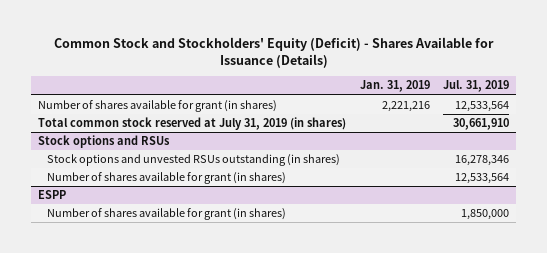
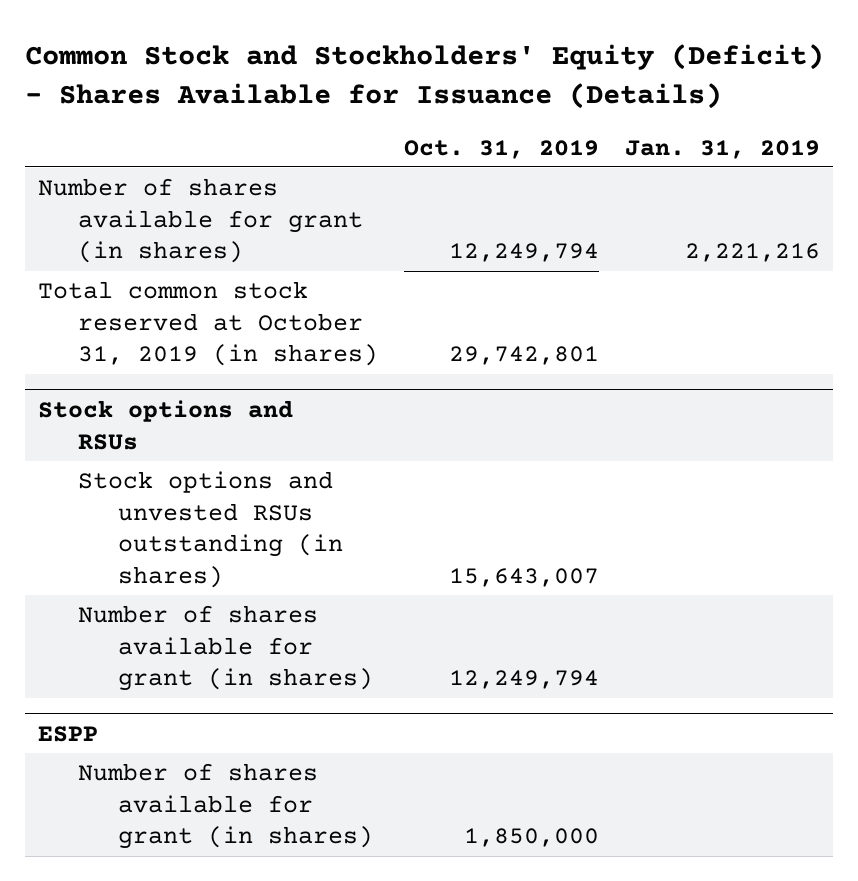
[443,80,510,93] Jul. 31, 2019 -> none
none -> [404,139,600,159] Oct. 31, 2019
[38,117,347,131] Total common stock reserved at July 31, 2019 (in shares) -> [38,280,378,367] Total common stock reserved at October 31, 2019 (in shares)

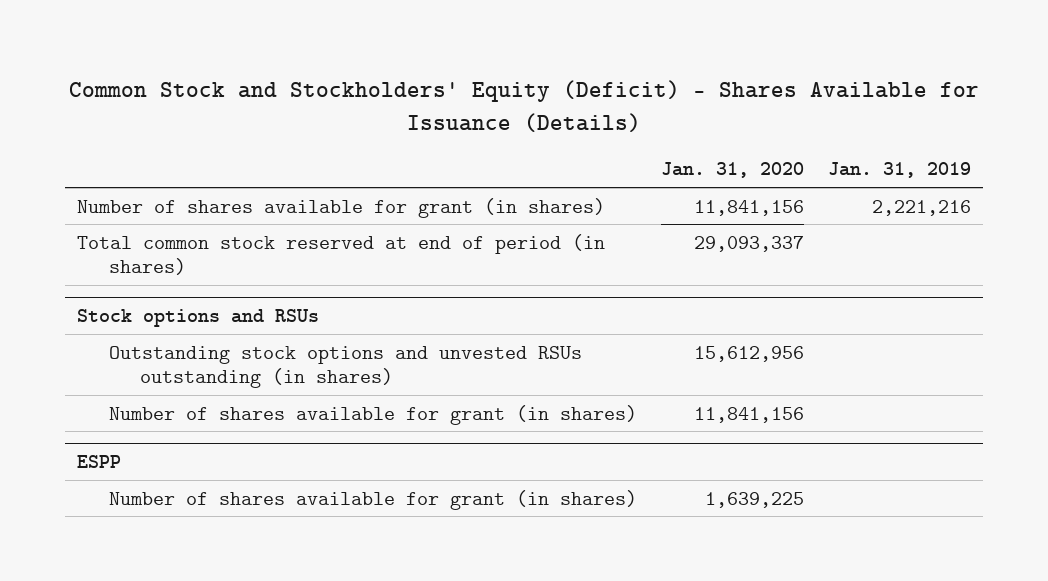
[404,139,600,159] Oct. 31, 2019 -> none
none -> [660,162,804,179] Jan. 31, 2020
[38,280,378,367] Total common stock reserved at October 31, 2019 (in shares) -> [77,233,606,276] Total common stock reserved at end of period (in shares)
[77,470,343,589] Stock options and unvested RSUs outstanding (in shares) -> [108,345,582,389] Outstanding stock options and unvested RSUs outstanding (in shares)

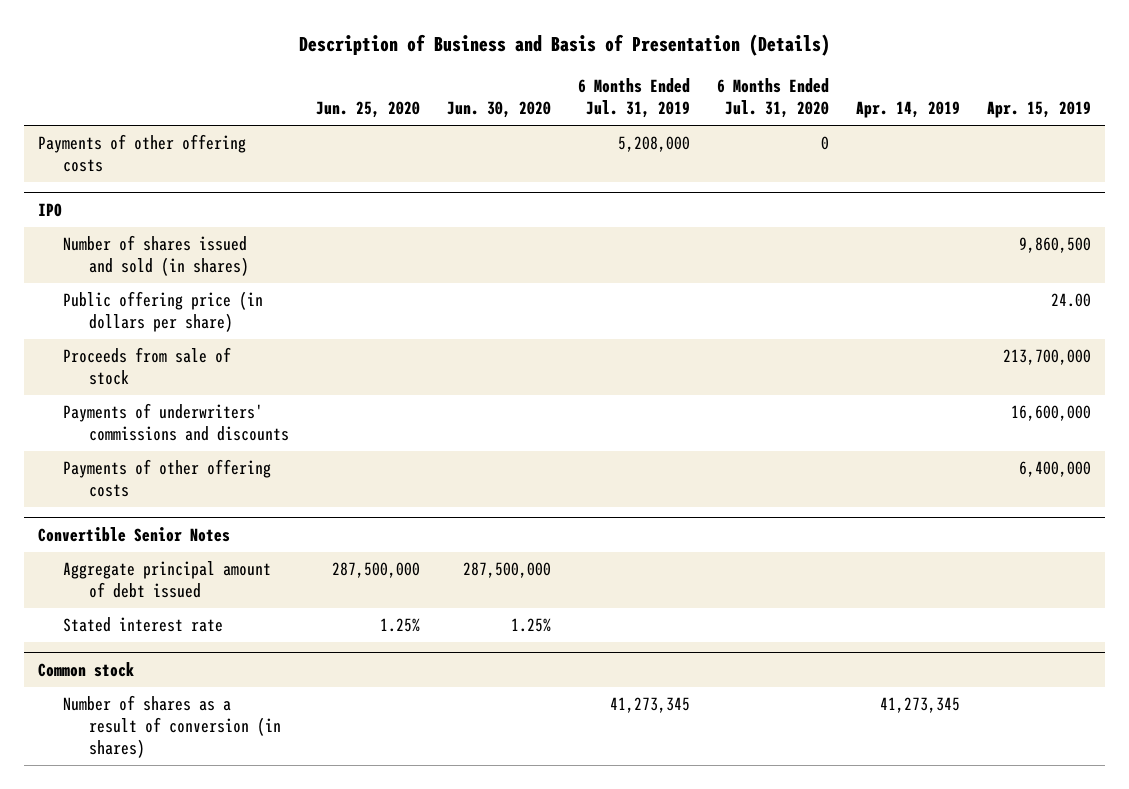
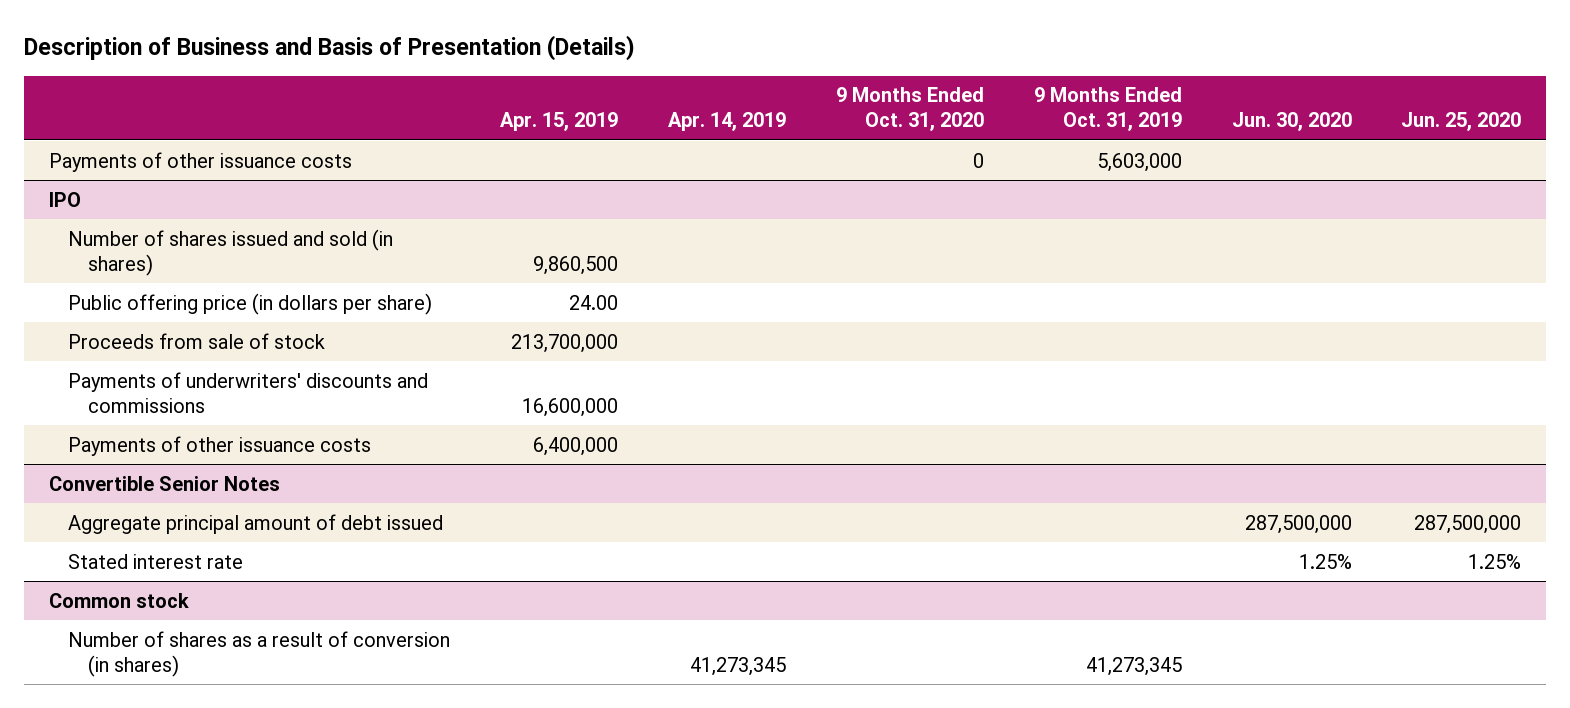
[578,78,691,118] 6 Months Ended Jul. 31, 2019 -> none
[717,78,830,118] 6 Months Ended Jul. 31, 2020 -> none
none -> [835,87,984,132] 9 Months Ended Oct. 31, 2020
none -> [1033,87,1182,132] 9 Months Ended Oct. 31, 2019
[37,134,246,173] Payments of other offering costs -> [49,151,353,172] Payments of other issuance costs
[63,403,290,442] Payments of underwriters' commissions and discounts -> [68,371,429,413] Payments of underwriters' discounts and commissions
[63,459,272,498] Payments of other offering costs -> [68,435,372,456] Payments of other issuance costs

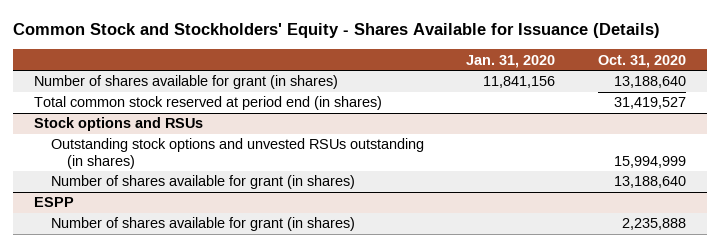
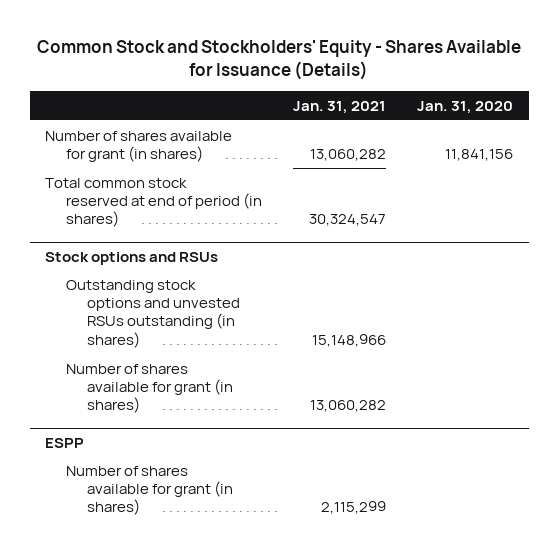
[597,54,686,68] Oct. 31, 2020 -> none
none -> [293,100,387,114] Jan. 31, 2021
[34,96,383,111] Total common stock reserved at period end (in shares) -> [45,177,263,228] Total common stock reserved at end of period (in shares)

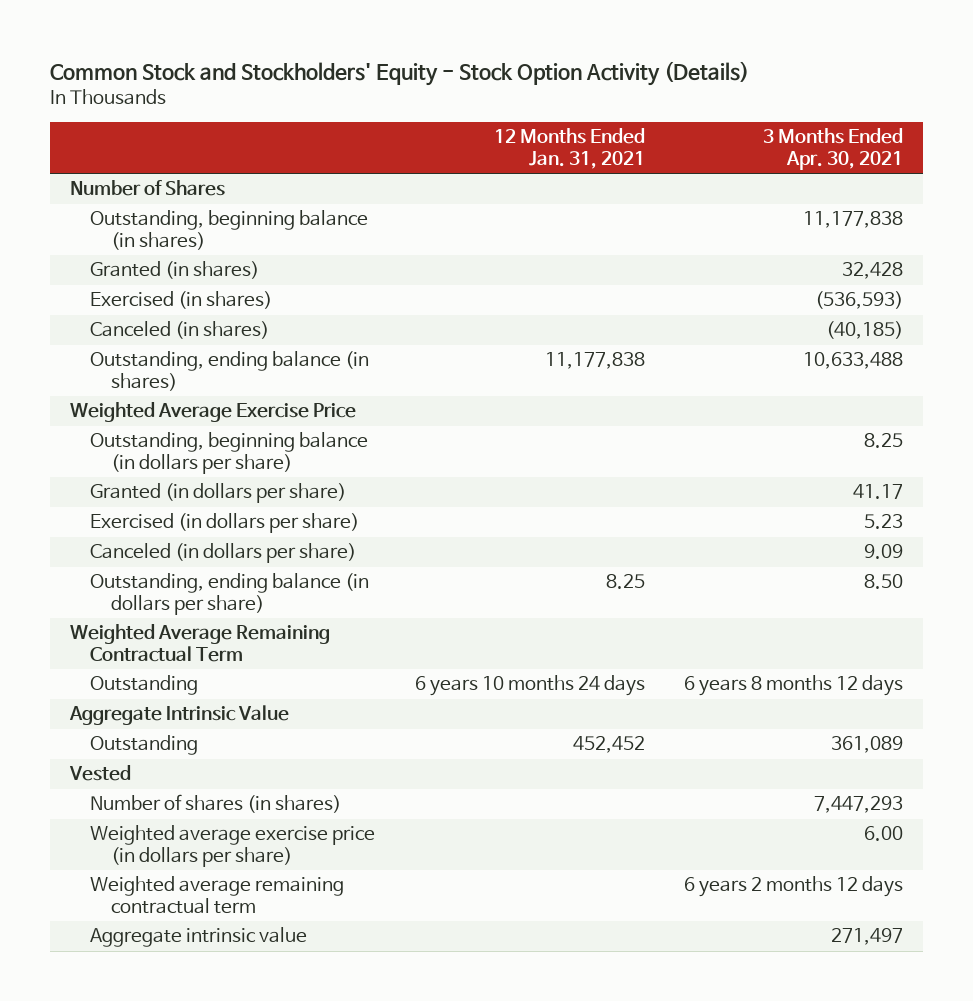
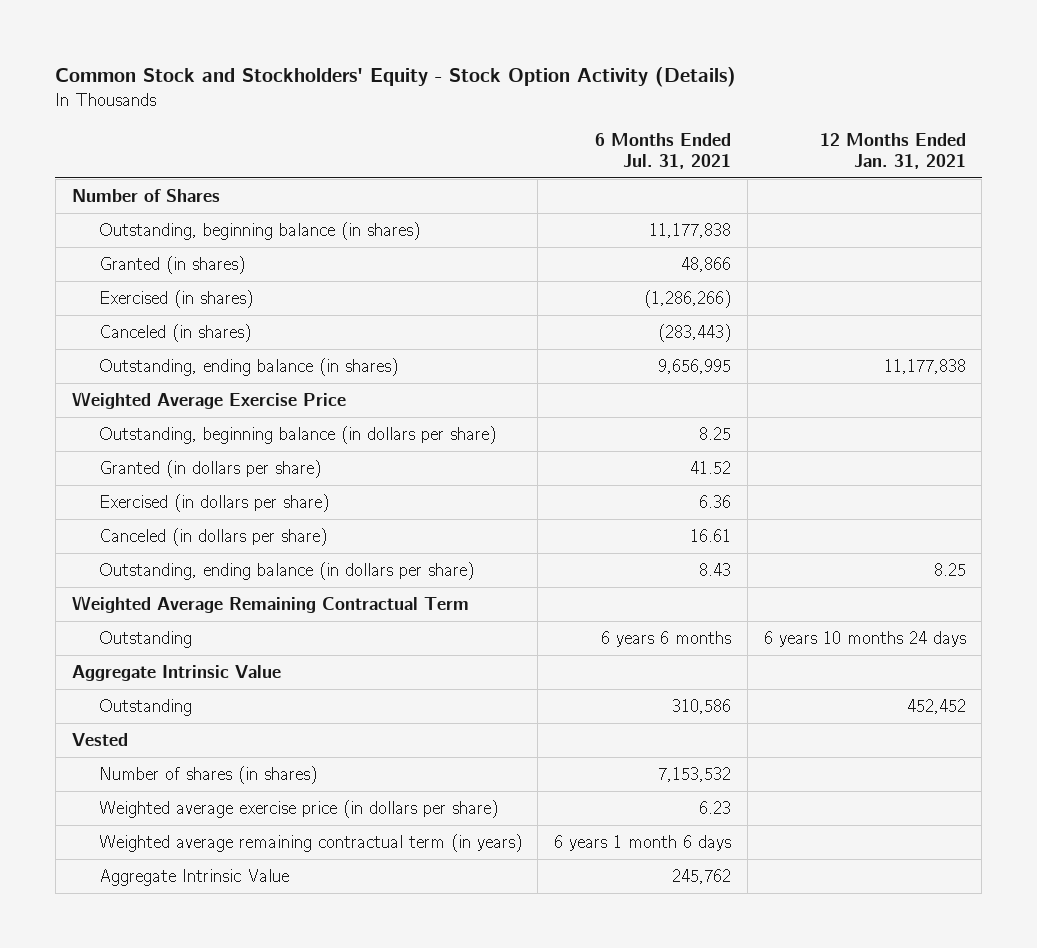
[762,128,903,170] 3 Months Ended Apr. 30, 2021 -> none
none -> [595,133,732,169] 6 Months Ended Jul. 31, 2021
[90,876,345,914] Weighted average remaining contractual term -> [98,833,522,852] Weighted average remaining contractual term (in years)
[90,927,308,948] Aggregate intrinsic value -> [98,868,289,886] Aggregate Intrinsic Value

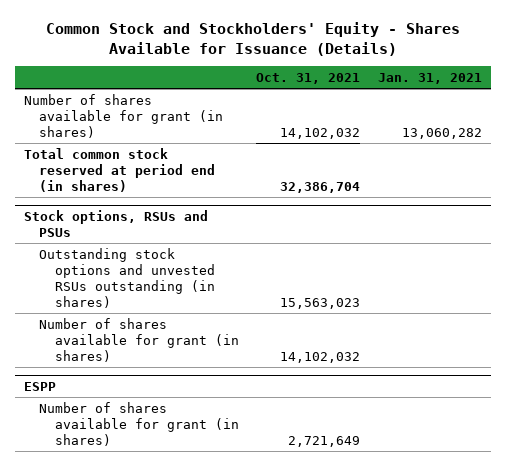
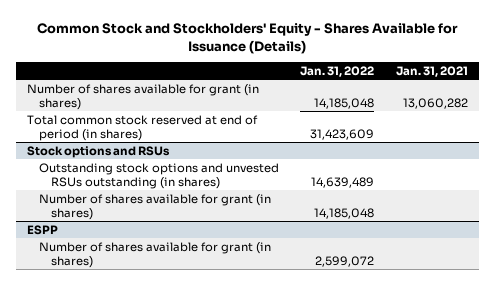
[256,72,361,84] Oct. 31, 2021 -> none
none -> [300,65,375,77] Jan. 31, 2022
[23,209,208,237] Stock options, RSUs and PSUs -> none
[39,247,215,308] Outstanding stock options and unvested RSUs outstanding (in shares) -> none
[39,317,239,362] Number of shares available for grant (in shares) -> none
[23,147,216,192] Total common stock reserved at period end (in shares) -> [26,114,258,141] Total common stock reserved at end of period (in shares)
none -> [26,145,170,158] Stock options and RSUs
none -> [38,162,279,189] Outstanding stock options and unvested RSUs outstanding (in shares)
none -> [38,193,271,220] Number of shares available for grant (in shares)

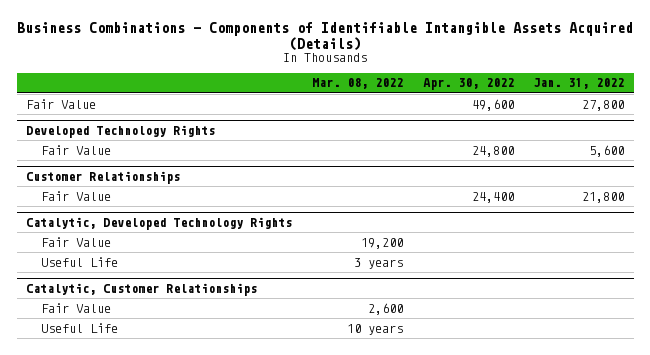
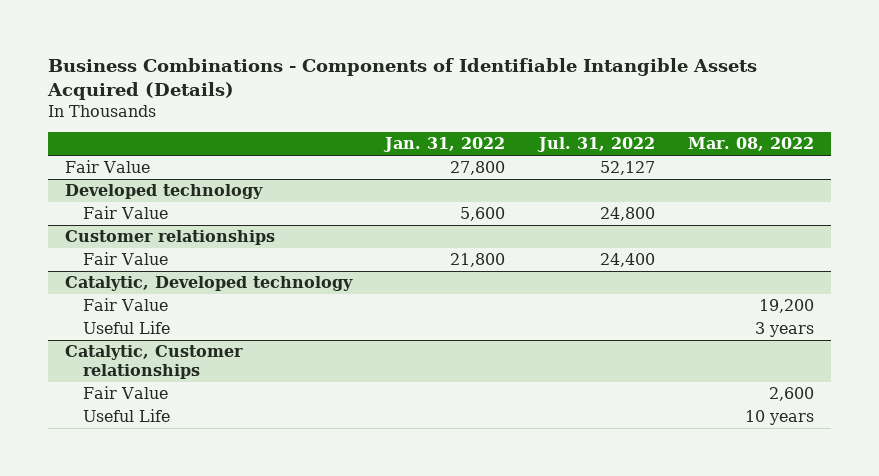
[422,78,514,91] Apr. 30, 2022 -> none
none -> [536,137,655,153] Jul. 31, 2022
[26,124,216,138] Developed Technology Rights -> [64,184,263,200] Developed technology
[26,170,181,184] Customer Relationships -> [64,230,275,246] Customer relationships
[26,216,293,230] Catalytic, Developed Technology Rights -> [64,276,353,292] Catalytic, Developed technology
[26,282,258,296] Catalytic, Customer Relationships -> [64,345,243,379] Catalytic, Customer relationships

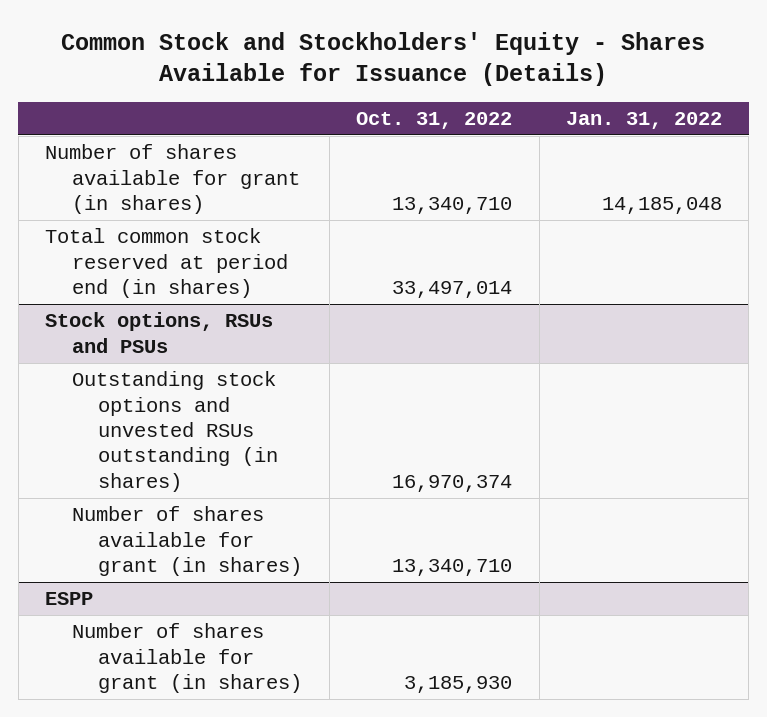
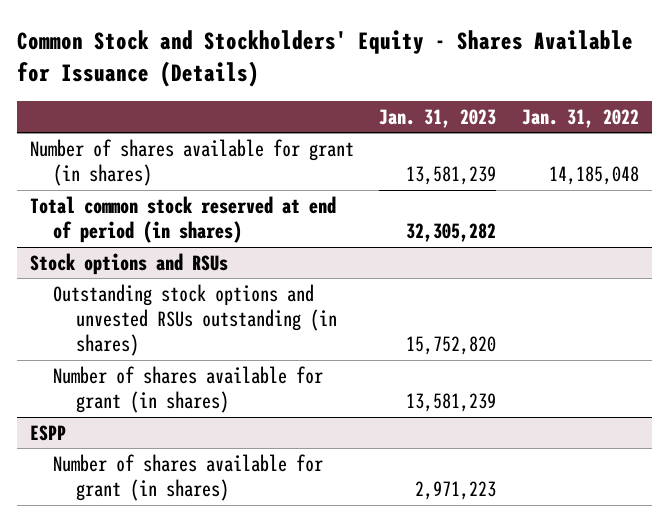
[356,112,513,130] Oct. 31, 2022 -> none
none -> [379,108,497,128] Jan. 31, 2023
[44,312,273,353] Stock options, RSUs and PSUs -> none
[71,371,279,492] Outstanding stock options and unvested RSUs outstanding (in shares) -> none
[71,506,303,577] Number of shares available for grant (in shares) -> none
[44,228,288,299] Total common stock reserved at period end (in shares) -> [29,195,336,244] Total common stock reserved at end of period (in shares)
none -> [29,252,228,275] Stock options and RSUs
none -> [52,283,337,357] Outstanding stock options and unvested RSUs outstanding (in shares)
none -> [52,365,323,414] Number of shares available for grant (in shares)

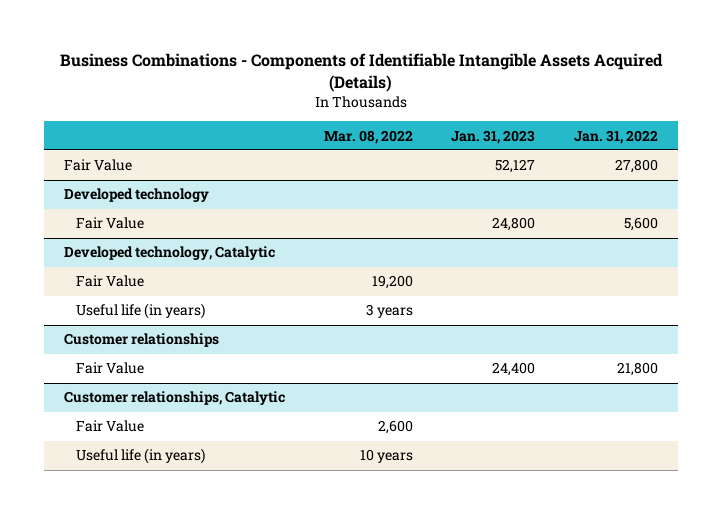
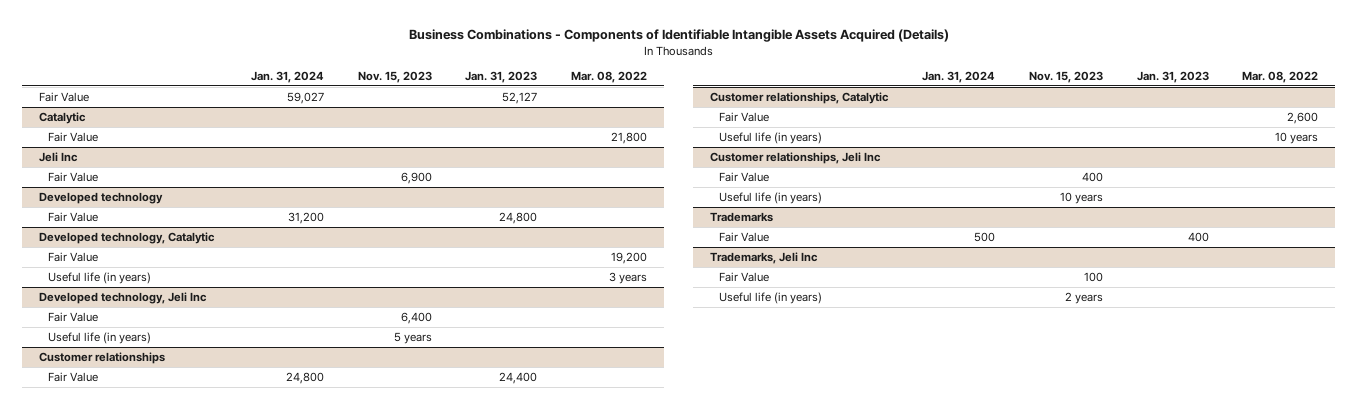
[574,129,659,144] Jan. 31, 2022 -> none
none -> [250,70,324,83] Jan. 31, 2024
none -> [357,70,432,83] Nov. 15, 2023
none -> [38,112,86,125] Catalytic
none -> [47,132,98,143] Fair Value
none -> [38,152,78,163] Jeli Inc
none -> [47,172,98,183] Fair Value
none -> [38,292,207,305] Developed technology, Jeli Inc
none -> [47,312,98,323] Fair Value
none -> [47,332,151,345] Useful life (in years)
none -> [709,152,881,165] Customer relationships, Jeli Inc
none -> [718,172,769,183] Fair Value
none -> [718,192,822,205] Useful life (in years)
none -> [709,212,773,223] Trademarks
none -> [718,232,769,243] Fair Value
none -> [709,252,818,265] Trademarks, Jeli Inc
none -> [718,272,769,283] Fair Value
none -> [718,292,822,305] Useful life (in years)

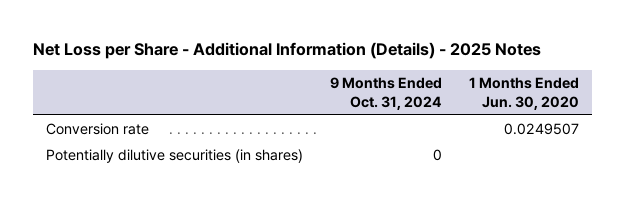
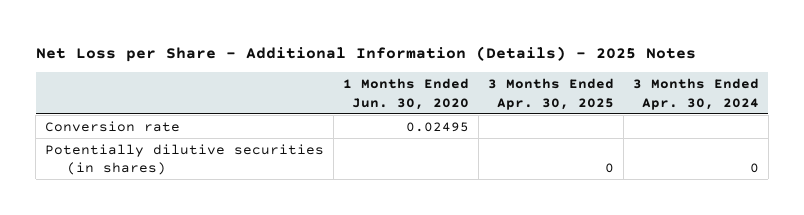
[329,77,442,110] 9 Months Ended Oct. 31, 2024 -> none
none -> [487,78,614,110] 3 Months Ended Apr. 30, 2025
none -> [632,78,759,110] 3 Months Ended Apr. 30, 2024
[503,123,579,136] 0.0249507 -> [406,121,470,132] 0.02495

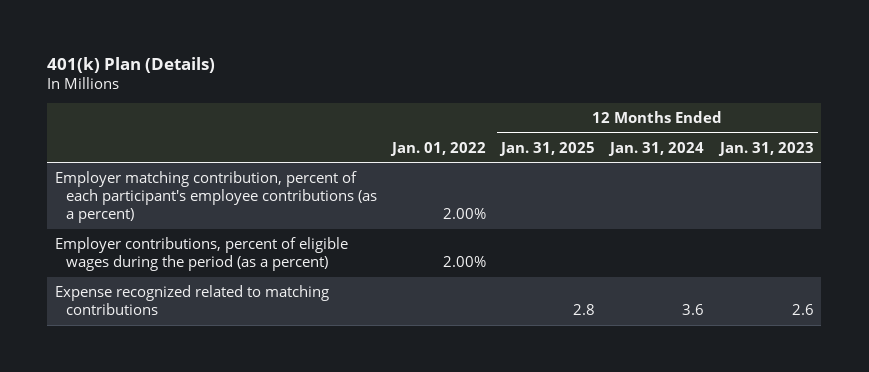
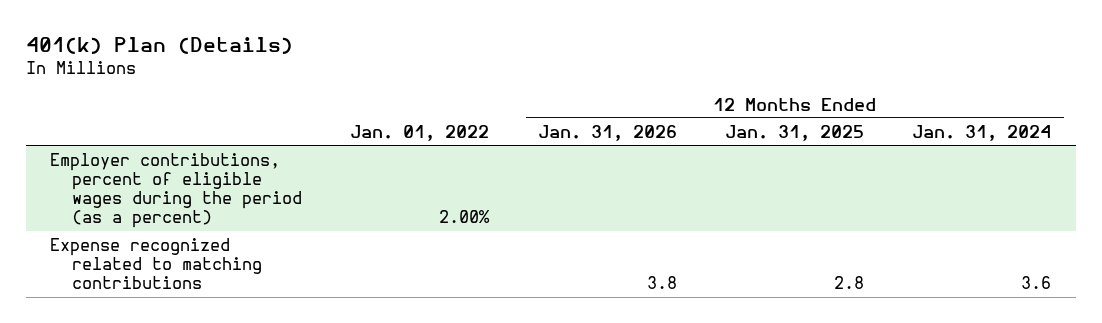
[717,141,814,156] Jan. 31, 2023 -> none
none -> [537,124,677,141] Jan. 31, 2026
[55,170,377,224] Employer matching contribution, percent of each participant's employee contributions (as a percent) -> none

